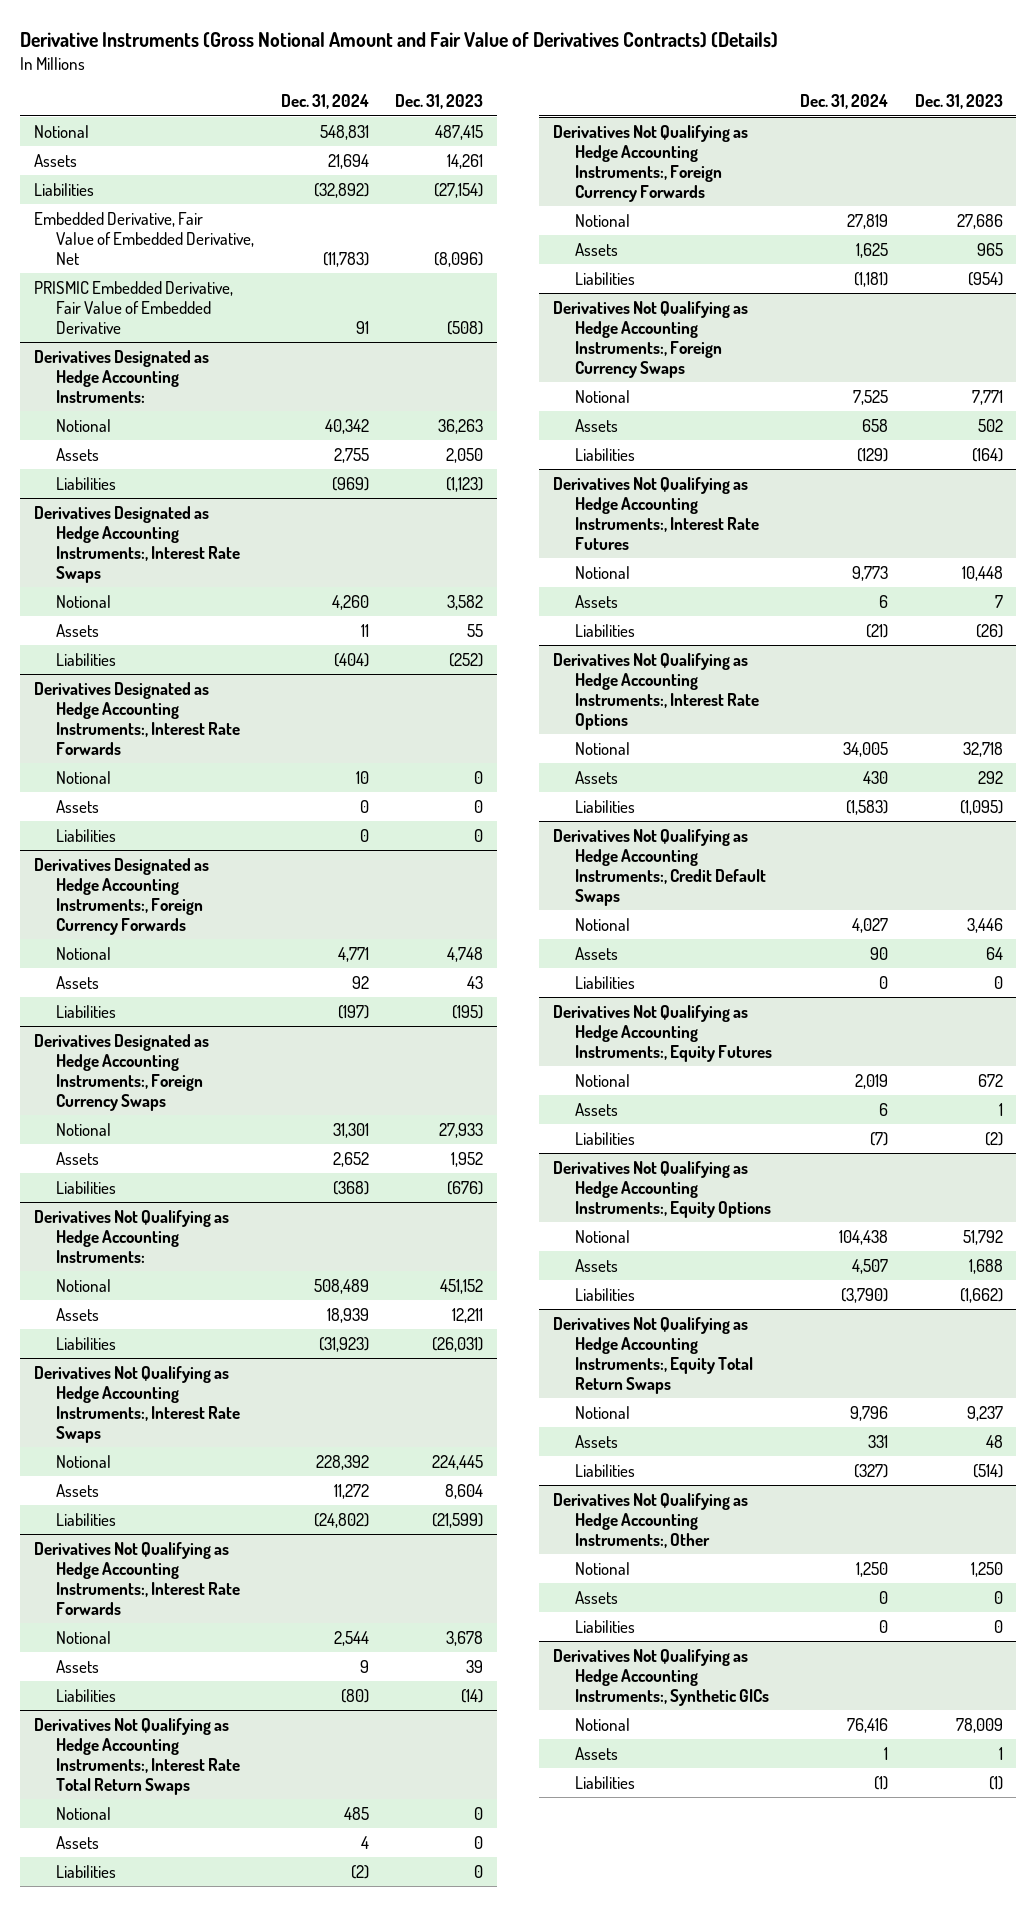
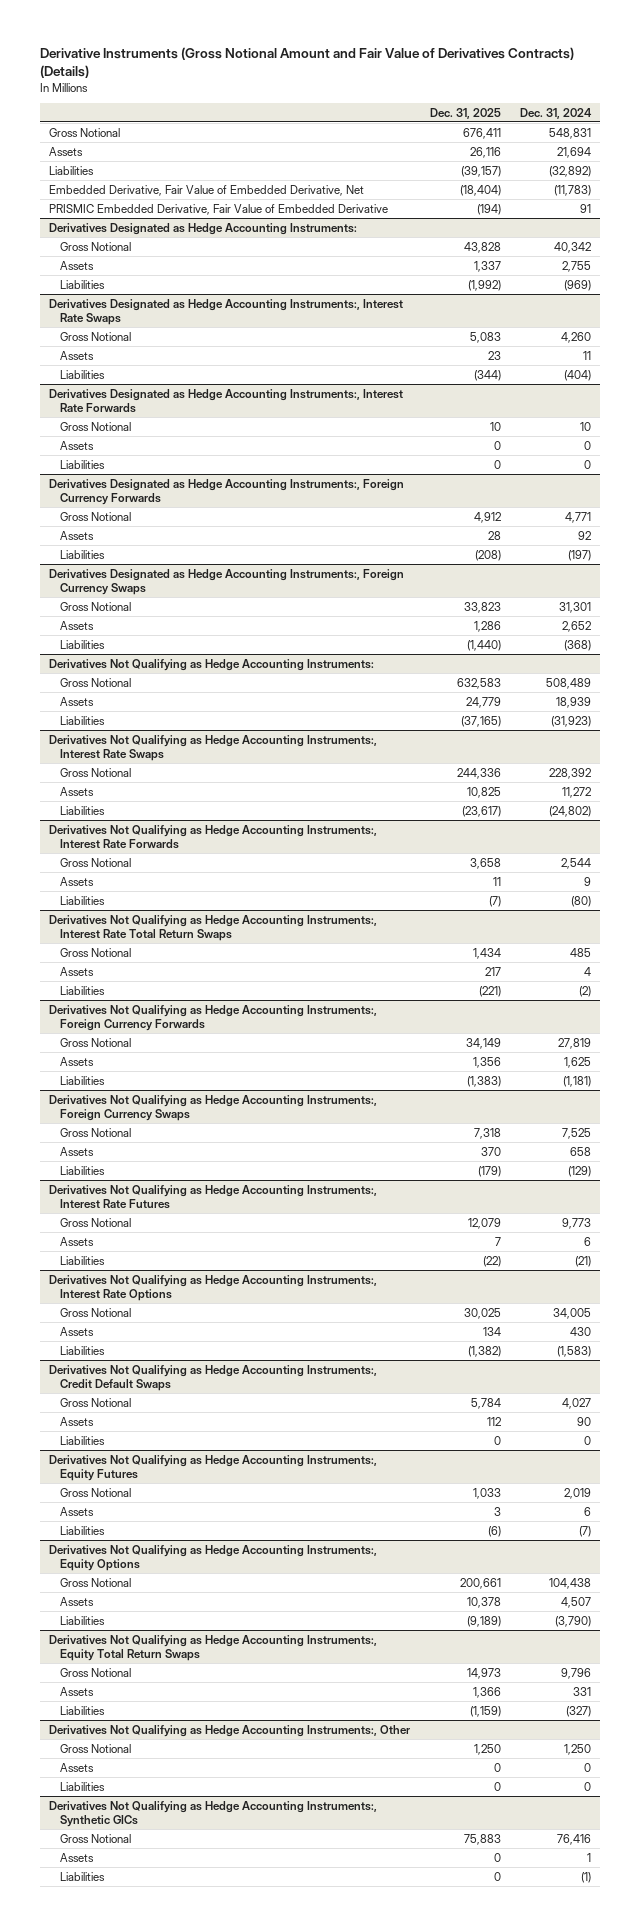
[395,94,484,110] Dec. 31, 2023 -> none
none -> [429,107,501,119] Dec. 31, 2025
[33,124,89,138] Notional -> [49,127,121,137] Gross Notional
[56,418,112,432] Notional -> [60,241,132,251] Gross Notional
[56,594,112,608] Notional -> [60,331,132,341] Gross Notional
[56,770,112,784] Notional -> [60,421,132,431] Gross Notional
[56,946,112,960] Notional -> [60,511,132,521] Gross Notional
[56,1122,112,1136] Notional -> [60,601,132,611] Gross Notional
[56,1278,112,1292] Notional -> [60,677,132,687] Gross Notional
[56,1454,112,1468] Notional -> [60,767,132,777] Gross Notional
[56,1630,112,1644] Notional -> [60,857,132,867] Gross Notional
[56,1806,112,1820] Notional -> [60,947,132,957] Gross Notional
[575,213,631,227] Notional -> [60,1037,132,1047] Gross Notional
[575,389,631,403] Notional -> [60,1127,132,1137] Gross Notional
[575,565,631,579] Notional -> [60,1217,132,1227] Gross Notional
[575,741,631,755] Notional -> [60,1307,132,1317] Gross Notional
[575,917,631,931] Notional -> [60,1397,132,1407] Gross Notional
[575,1073,631,1087] Notional -> [60,1487,132,1497] Gross Notional
[575,1229,631,1243] Notional -> [60,1577,132,1587] Gross Notional
[575,1405,631,1419] Notional -> [60,1667,132,1677] Gross Notional
[575,1561,631,1575] Notional -> [60,1743,132,1753] Gross Notional
[575,1717,631,1731] Notional -> [60,1833,132,1843] Gross Notional

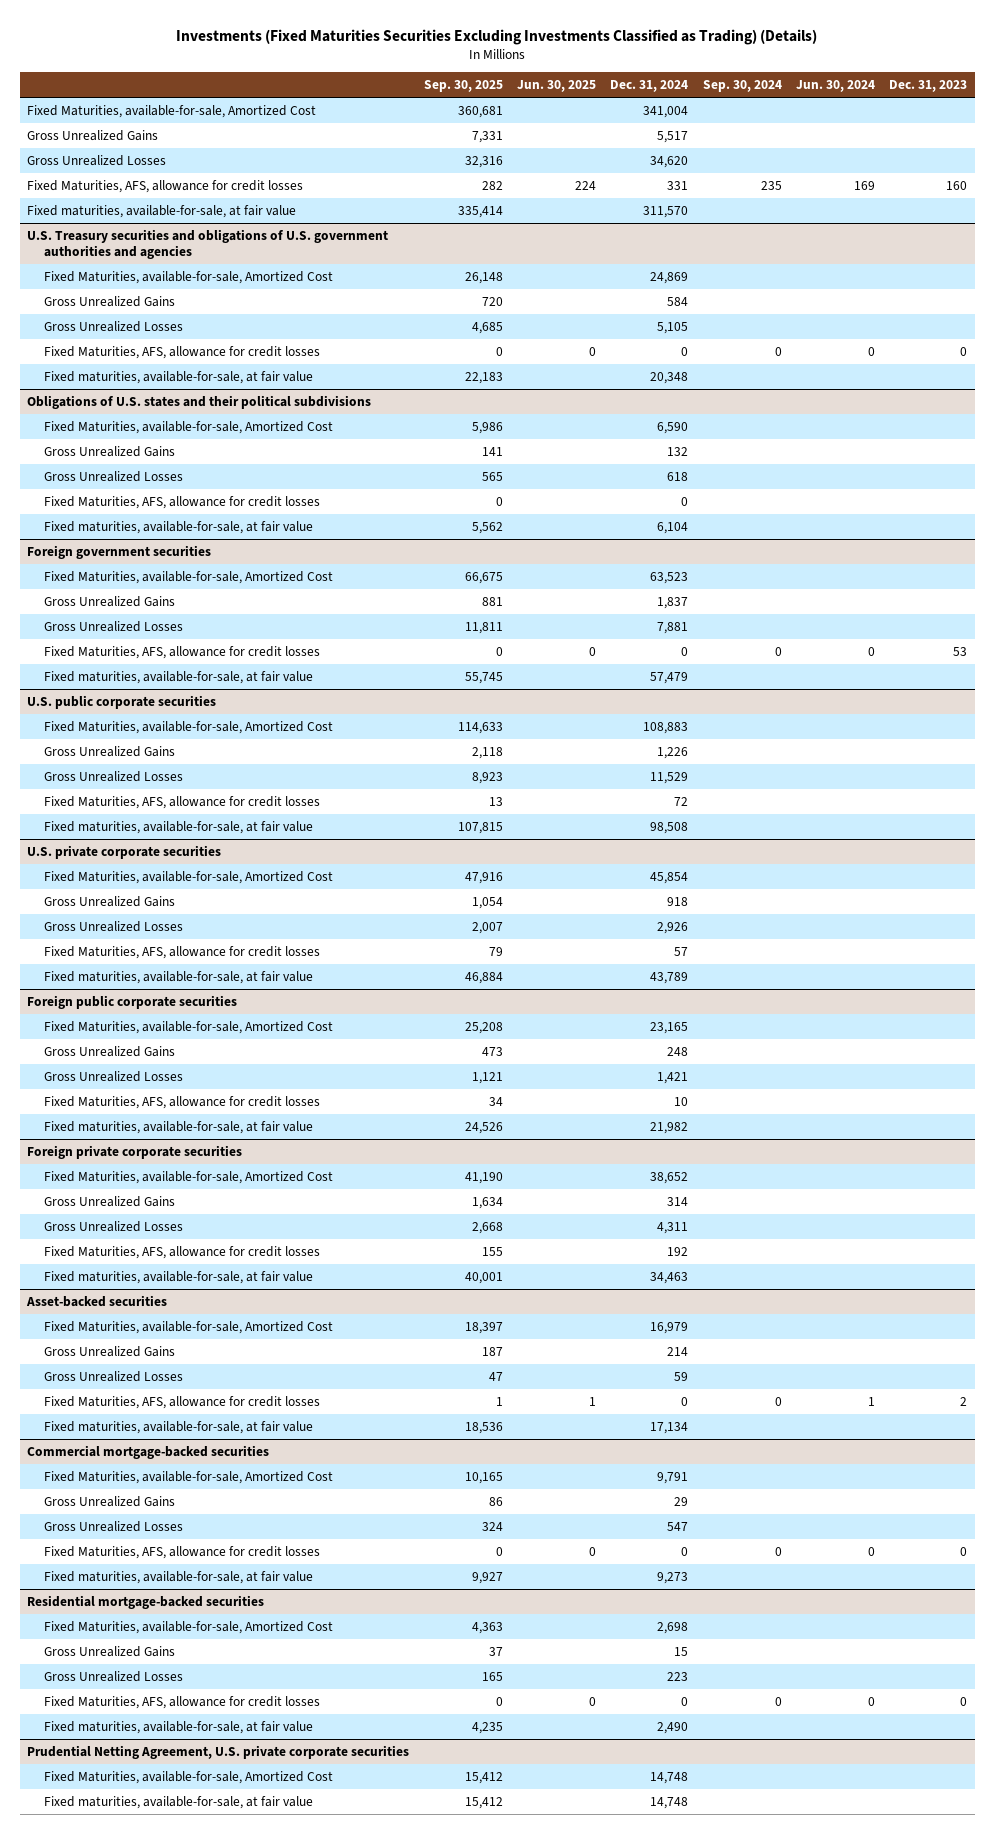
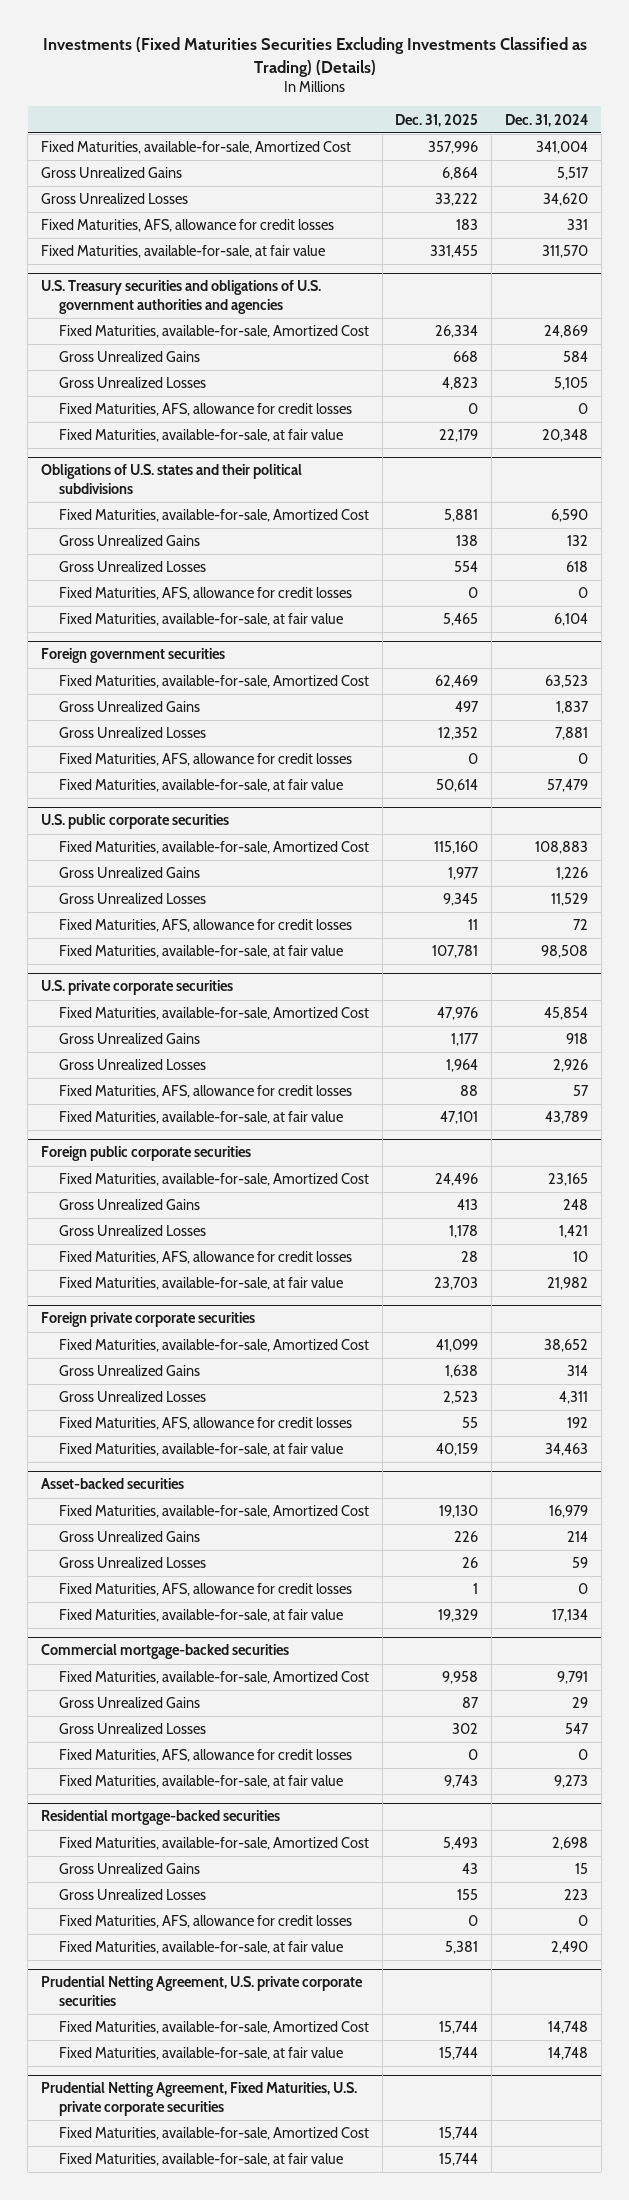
[423,79,503,92] Sep. 30, 2025 -> none
[517,79,597,92] Jun. 30, 2025 -> none
[702,79,782,92] Sep. 30, 2024 -> none
[796,79,876,92] Jun. 30, 2024 -> none
[889,79,968,92] Dec. 31, 2023 -> none
none -> [395,113,479,127] Dec. 31, 2025
[27,204,297,218] Fixed maturities, available-for-sale, at fair value -> [41,245,326,259] Fixed Maturities, available-for-sale, at fair value
[44,370,314,384] Fixed maturities, available-for-sale, at fair value -> [58,429,343,443] Fixed Maturities, available-for-sale, at fair value
[44,520,314,534] Fixed maturities, available-for-sale, at fair value -> [58,613,343,627] Fixed Maturities, available-for-sale, at fair value
[44,670,314,684] Fixed maturities, available-for-sale, at fair value -> [58,779,343,793] Fixed Maturities, available-for-sale, at fair value
[44,820,314,834] Fixed maturities, available-for-sale, at fair value -> [58,945,343,959] Fixed Maturities, available-for-sale, at fair value
[44,970,314,984] Fixed maturities, available-for-sale, at fair value -> [58,1111,343,1125] Fixed Maturities, available-for-sale, at fair value
[44,1120,314,1134] Fixed maturities, available-for-sale, at fair value -> [58,1277,343,1291] Fixed Maturities, available-for-sale, at fair value
[44,1270,314,1284] Fixed maturities, available-for-sale, at fair value -> [58,1443,343,1457] Fixed Maturities, available-for-sale, at fair value
[44,1420,314,1434] Fixed maturities, available-for-sale, at fair value -> [58,1609,343,1623] Fixed Maturities, available-for-sale, at fair value
[44,1570,314,1584] Fixed maturities, available-for-sale, at fair value -> [58,1775,343,1789] Fixed Maturities, available-for-sale, at fair value
[44,1720,314,1734] Fixed maturities, available-for-sale, at fair value -> [58,1941,343,1955] Fixed Maturities, available-for-sale, at fair value
[44,1795,314,1809] Fixed maturities, available-for-sale, at fair value -> [58,2047,343,2061] Fixed Maturities, available-for-sale, at fair value
none -> [41,2082,358,2116] Prudential Netting Agreement, Fixed Maturities, U.S. private corporate securities
none -> [58,2127,369,2141] Fixed Maturities, available-for-sale, Amortized Cost
none -> [58,2153,343,2167] Fixed Maturities, available-for-sale, at fair value

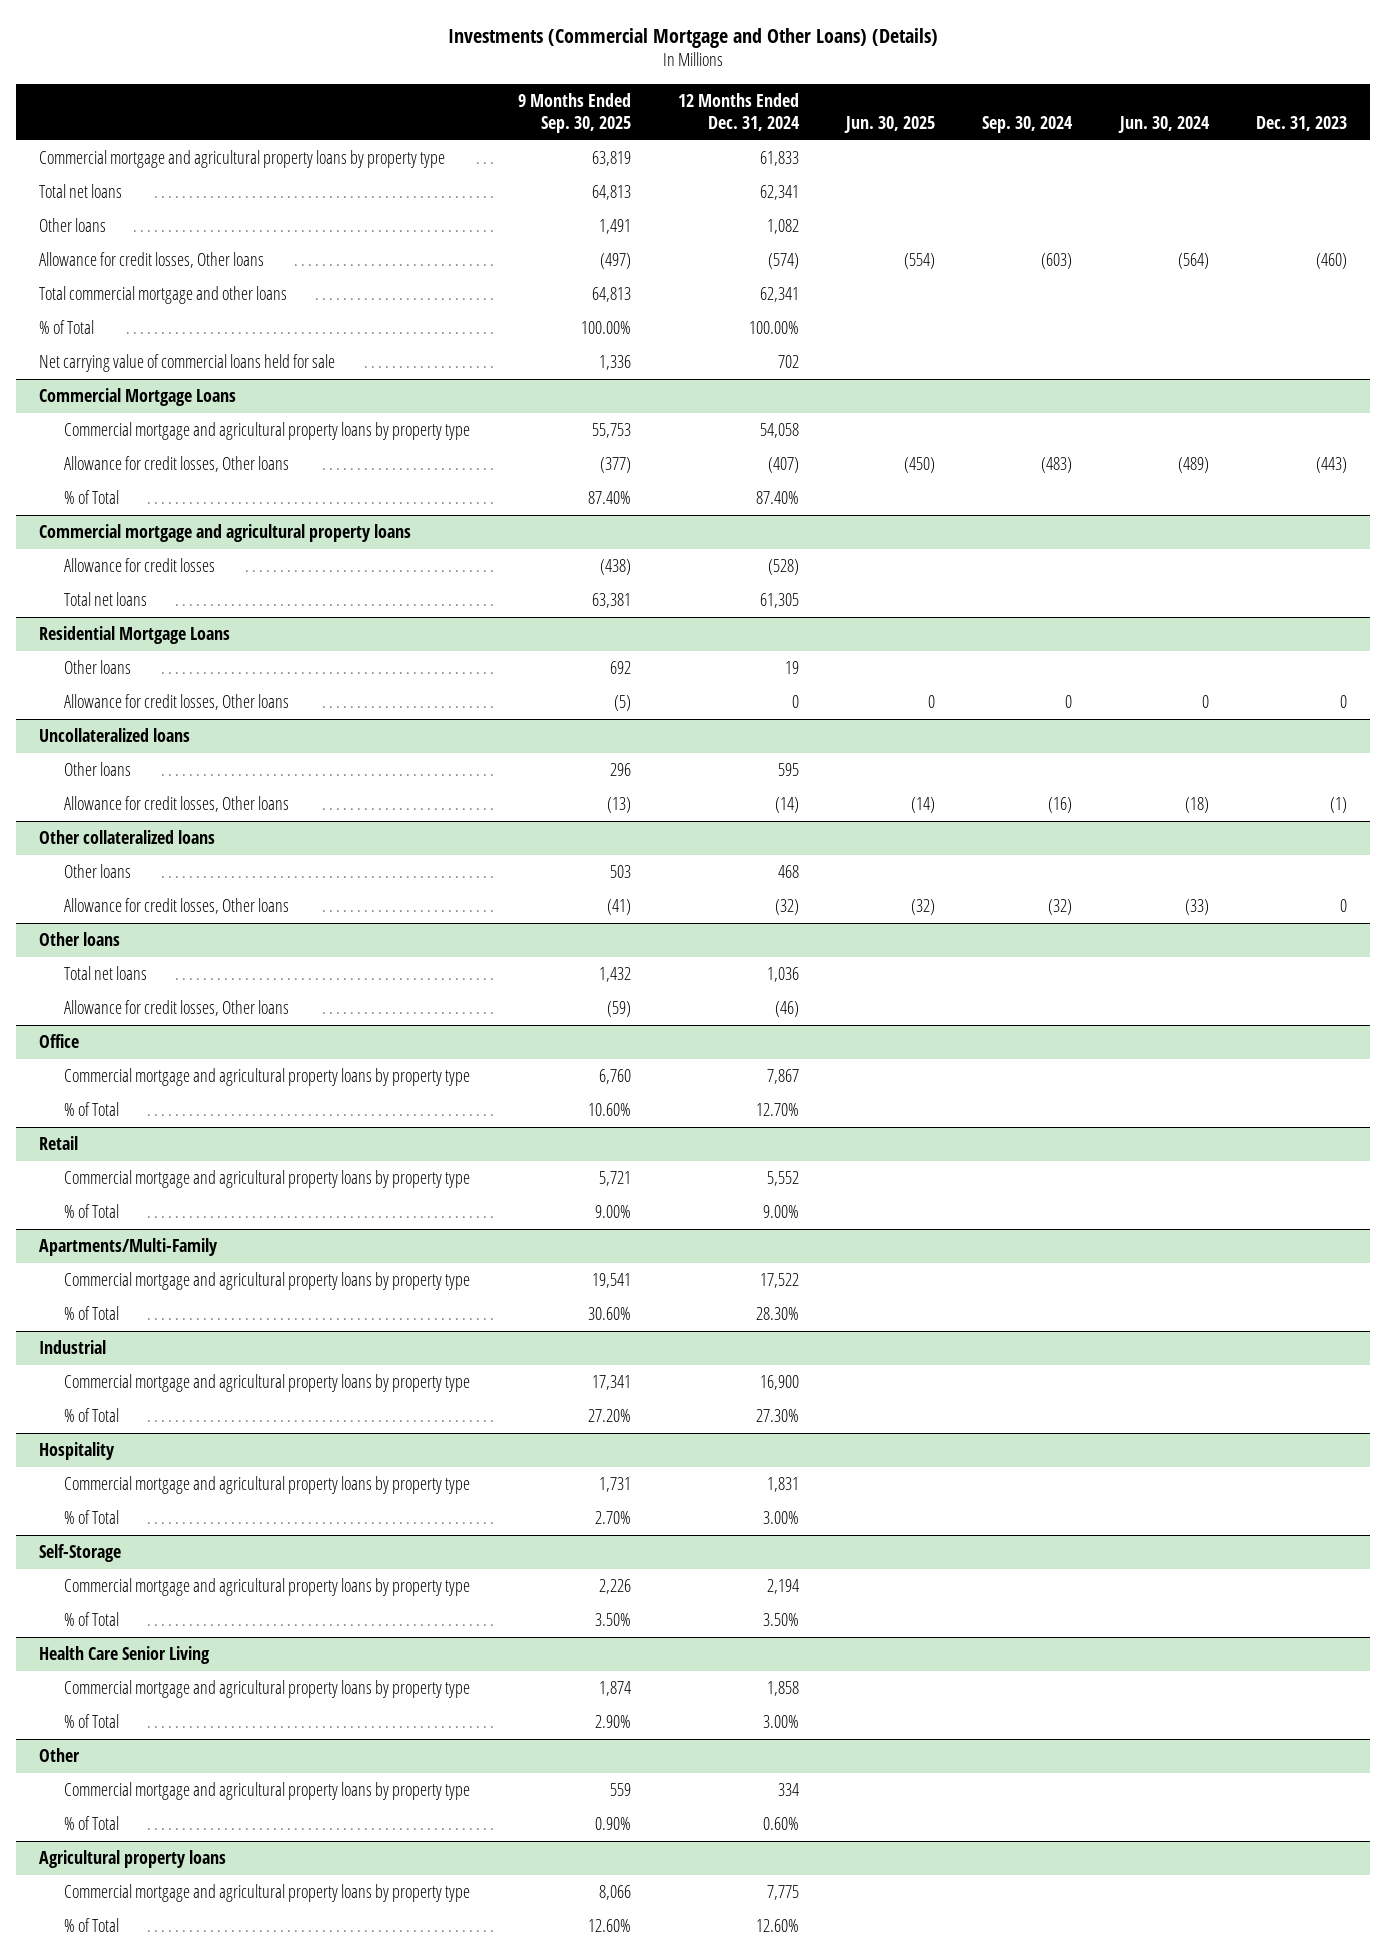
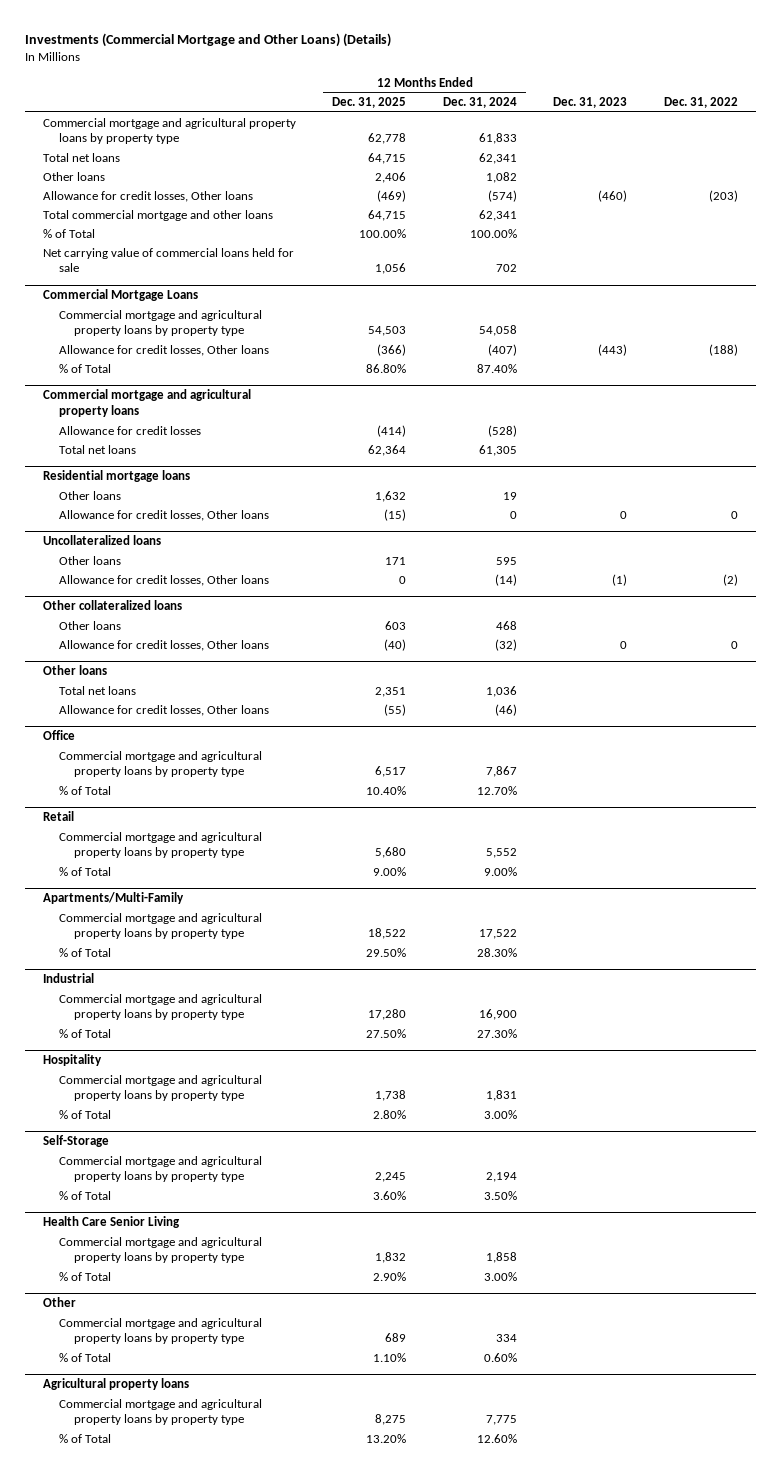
[517,92,631,133] 9 Months Ended Sep. 30, 2025 -> none
[844,115,936,133] Jun. 30, 2025 -> none
[982,115,1074,133] Sep. 30, 2024 -> none
[1117,115,1210,133] Jun. 30, 2024 -> none
none -> [332,97,407,109] Dec. 31, 2025
none -> [663,97,738,109] Dec. 31, 2022
[39,626,231,645] Residential Mortgage Loans -> [43,470,191,483] Residential mortgage loans

